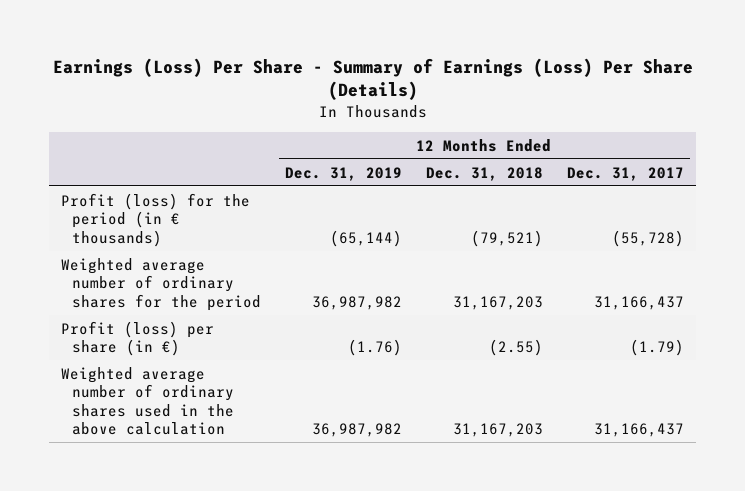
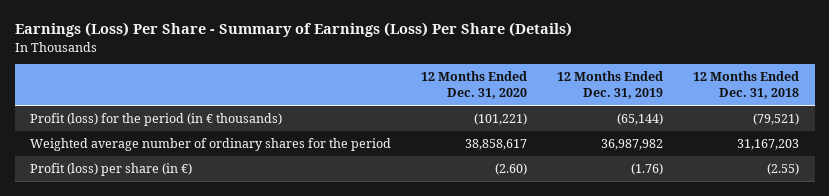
[566,166,684,181] Dec. 31, 2017 -> none
none -> [420,71,527,100] 12 Months Ended Dec. 31, 2020
[61,366,234,436] Weighted average number of ordinary shares used in the above calculation -> none

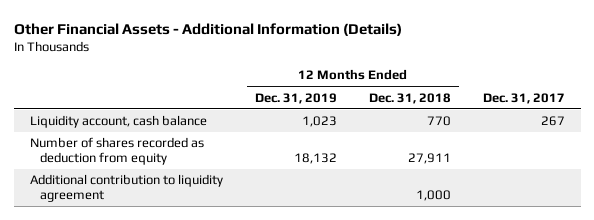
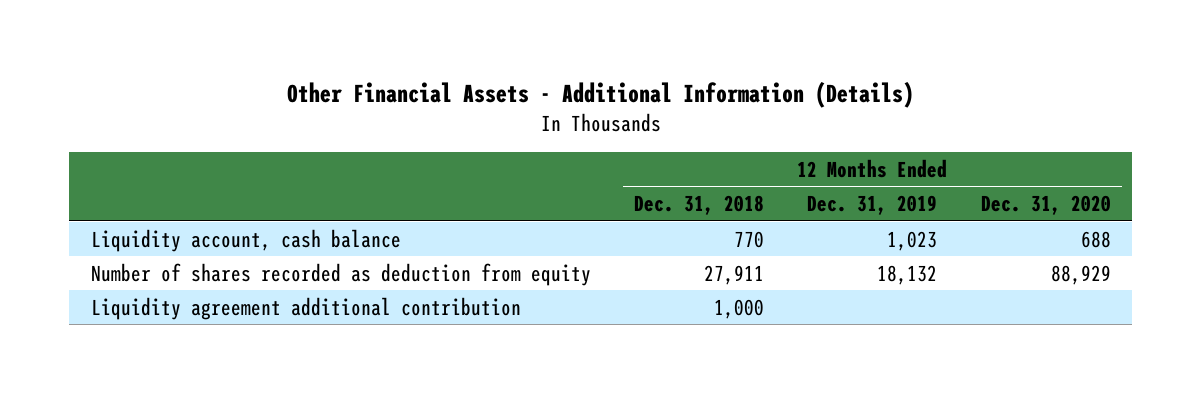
[482,92,565,104] Dec. 31, 2017 -> none
none -> [980,194,1111,215] Dec. 31, 2020
[29,174,223,203] Additional contribution to liquidity agreement -> [90,296,521,320] Liquidity agreement additional contribution

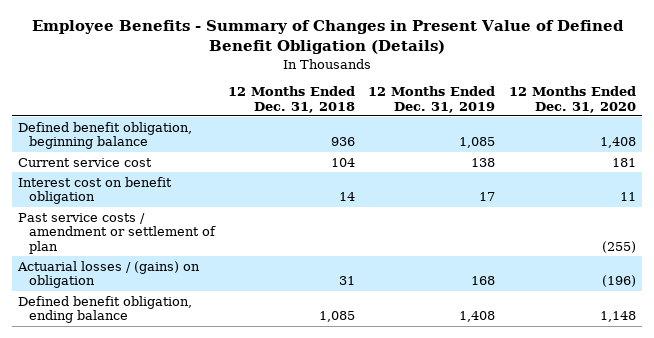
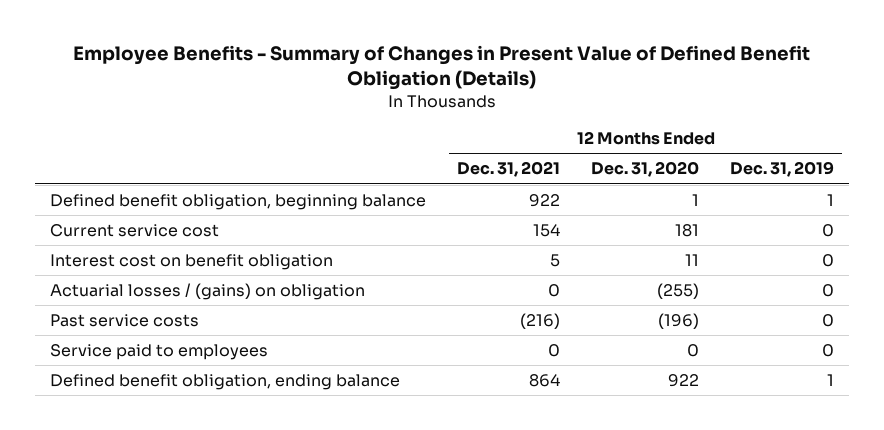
[228,85,356,113] 12 Months Ended Dec. 31, 2018 -> none
none -> [457,161,561,178] Dec. 31, 2021
[18,212,217,255] Past service costs / amendment or settlement of plan -> none
[459,137,496,149] 1,085 -> [826,194,834,207] 1
[599,137,636,149] 1,408 -> [692,194,700,207] 1
[471,157,496,167] 138 -> [821,224,834,238] 0
[479,192,496,202] 17 -> [821,254,834,268] 0
[471,276,496,286] 168 -> [821,284,834,298] 0
[601,275,636,288] (196) -> [657,283,700,300] (255)
none -> [50,314,200,328] Past service costs
none -> [50,344,269,361] Service paid to employees
[459,311,496,323] 1,408 -> [826,374,834,387] 1
[599,311,636,323] 1,148 -> [668,374,700,388] 922

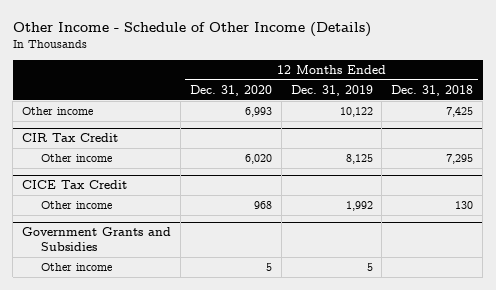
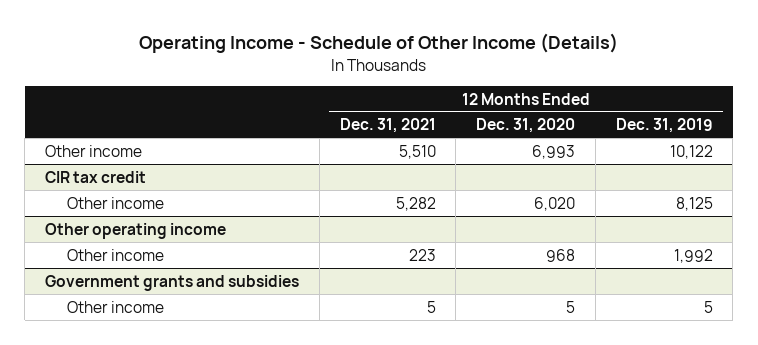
[12,21,371,37] Other Income - Schedule of Other Income (Details) -> [138,33,618,54] Operating Income - Schedule of Other Income (Details)
[391,84,474,96] Dec. 31, 2018 -> none
none -> [339,118,436,134] Dec. 31, 2021
[22,133,119,143] CIR Tax Credit -> [45,170,147,183] CIR tax credit
[22,180,128,190] CICE Tax Credit -> none
none -> [45,222,227,239] Other operating income
[22,227,172,251] Government Grants and Subsidies -> [45,274,300,291] Government grants and subsidies

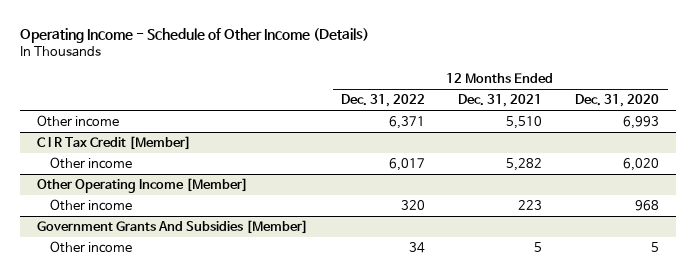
[615,118,713,134] Dec. 31, 2019 -> none
none -> [340,94,425,108] Dec. 31, 2022
[45,170,147,183] CIR tax credit -> [36,136,191,151] C I R Tax Credit [Member]
[45,222,227,239] Other operating income -> [36,178,248,194] Other Operating Income [Member]
[45,274,300,291] Government grants and subsidies -> [36,220,308,235] Government Grants And Subsidies [Member]

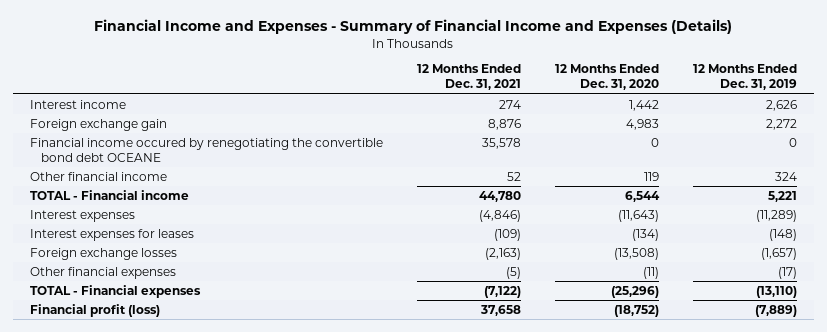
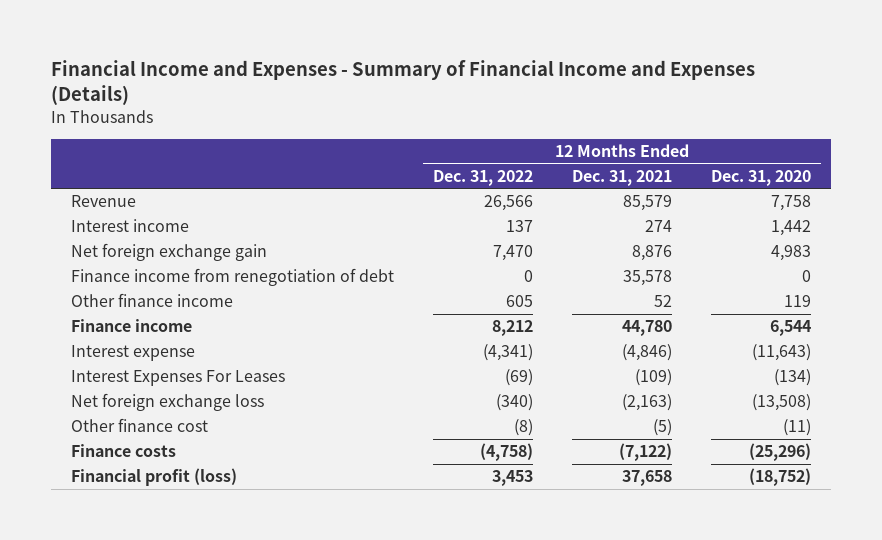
[692,64,797,91] 12 Months Ended Dec. 31, 2019 -> none
none -> [432,169,533,186] Dec. 31, 2022
none -> [70,195,136,208] Revenue
[29,118,167,131] Foreign exchange gain -> [70,243,267,262] Net foreign exchange gain
[29,137,383,162] Financial income occured by renegotiating the convertible bond debt OCEANE -> [70,268,394,287] Finance income from renegotiation of debt
[29,171,167,181] Other financial income -> [70,293,233,308] Other finance income
[29,189,189,200] TOTAL - Financial income -> [70,319,192,333] Finance income
[29,209,135,222] Interest expenses -> [70,345,195,362] Interest expense
[29,228,194,241] Interest expenses for leases -> [70,370,285,387] Interest Expenses For Leases
[29,247,177,260] Foreign exchange losses -> [70,393,264,412] Net foreign exchange loss
[29,266,176,279] Other financial expenses -> [70,418,208,433] Other finance cost
[29,284,201,298] TOTAL - Financial expenses -> [70,444,176,458] Finance costs

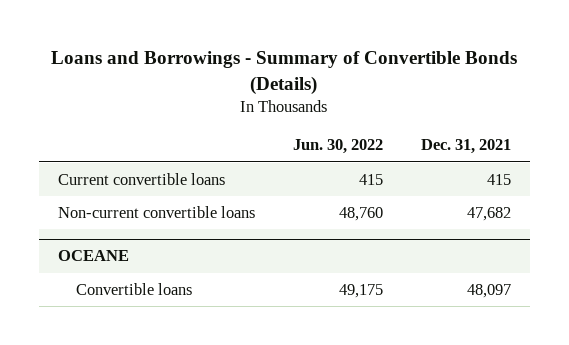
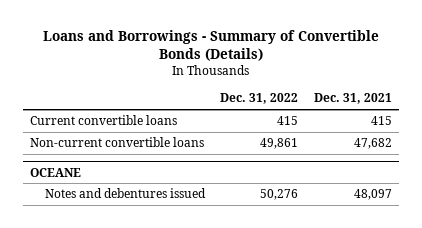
[292,139,383,155] Jun. 30, 2022 -> none
none -> [220,93,299,105] Dec. 31, 2022
[75,282,192,295] Convertible loans -> [45,188,207,199] Notes and debentures issued

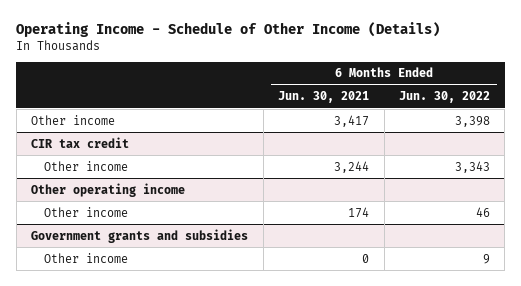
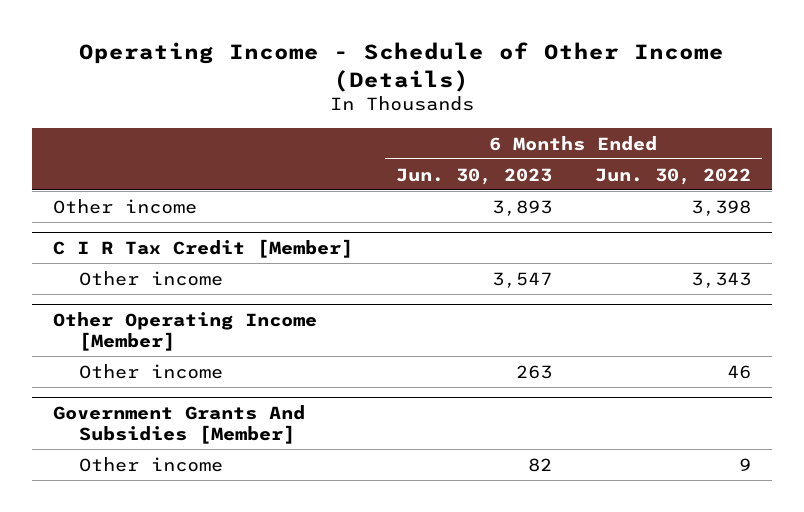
[278,91,370,104] Jun. 30, 2021 -> none
none -> [396,167,553,185] Jun. 30, 2023
[31,136,130,148] CIR tax credit -> [53,239,354,259] C I R Tax Credit [Member]
[31,182,186,197] Other operating income -> [53,312,318,352] Other Operating Income [Member]
[31,228,249,243] Government grants and subsidies -> [53,405,306,445] Government Grants And Subsidies [Member]

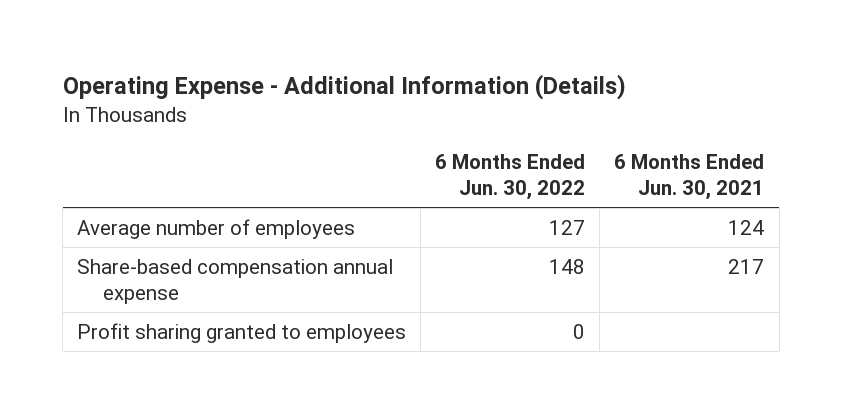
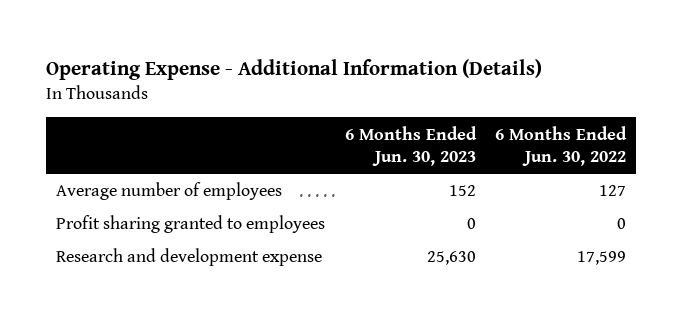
[614,153,765,201] 6 Months Ended Jun. 30, 2021 -> none
none -> [344,125,477,167] 6 Months Ended Jun. 30, 2023
[77,258,394,305] Share-based compensation annual expense -> none
none -> [56,248,323,267] Research and development expense

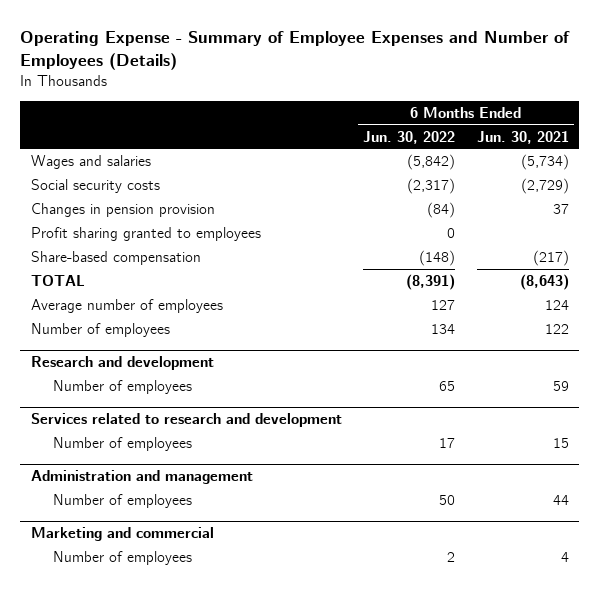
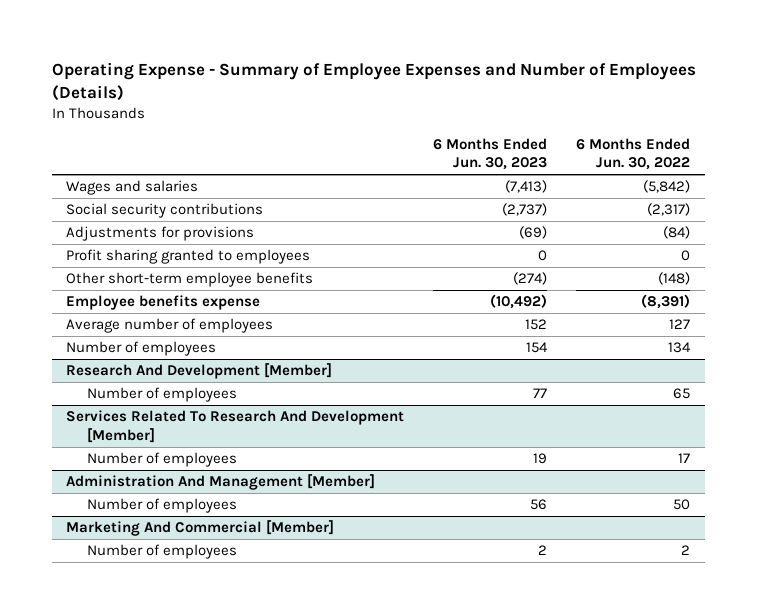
[476,130,569,144] Jun. 30, 2021 -> none
none -> [433,137,548,171] 6 Months Ended Jun. 30, 2023
[30,179,160,194] Social security costs -> [66,203,264,219] Social security contributions
[30,203,215,218] Changes in pension provision -> [66,226,255,242] Adjustments for provisions
[30,251,201,266] Share-based compensation -> [66,272,314,288] Other short-term employee benefits
[30,275,85,287] TOTAL -> [66,295,261,311] Employee benefits expense
[30,356,214,371] Research and development -> [66,363,333,380] Research And Development [Member]
[30,413,342,428] Services related to research and development -> [66,410,405,443] Services Related To Research And Development [Member]
[30,470,253,485] Administration and management -> [66,474,376,491] Administration And Management [Member]
[30,527,214,542] Marketing and commercial -> [66,520,335,537] Marketing And Commercial [Member]

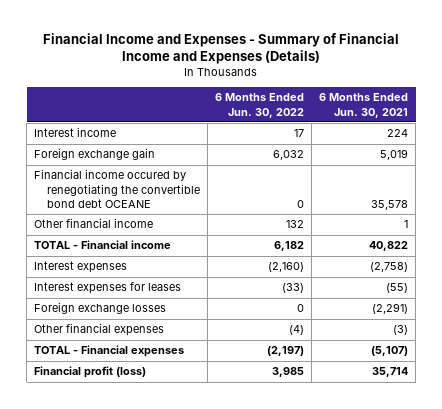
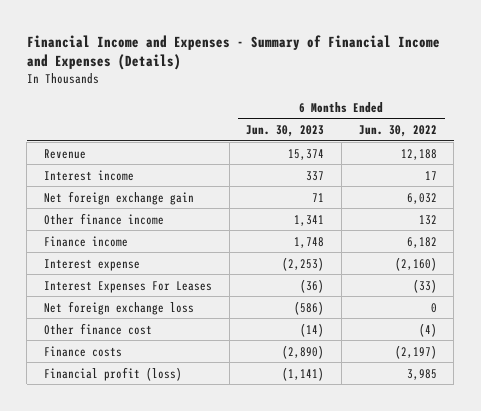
[319,93,409,118] 6 Months Ended Jun. 30, 2021 -> none
none -> [246,124,325,137] Jun. 30, 2023
none -> [44,148,87,159] Revenue
[34,169,201,208] Financial income occured by renegotiating the convertible bond debt OCEANE -> none
[34,148,156,161] Foreign exchange gain -> [44,190,195,205] Net foreign exchange gain
[34,218,154,229] Other financial income -> [44,212,165,225] Other finance income
[34,240,172,250] TOTAL - Financial income -> [44,235,129,247] Finance income
[34,261,128,274] Interest expenses -> [44,258,141,271] Interest expense
[34,282,182,295] Interest expenses for leases -> [44,280,213,293] Interest Expenses For Leases
[34,302,167,315] Foreign exchange losses -> [44,300,195,315] Net foreign exchange loss
[34,323,165,337] Other financial expenses -> [44,322,153,335] Other finance cost
[34,345,185,358] TOTAL - Financial expenses -> [44,345,123,357] Finance costs

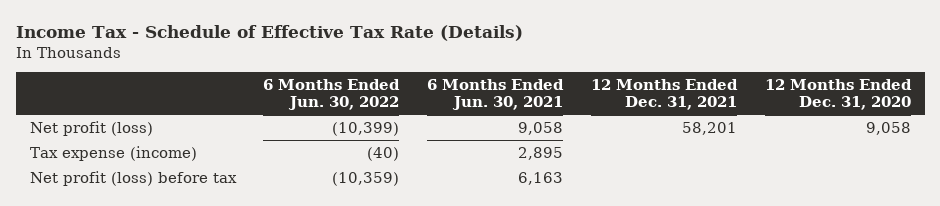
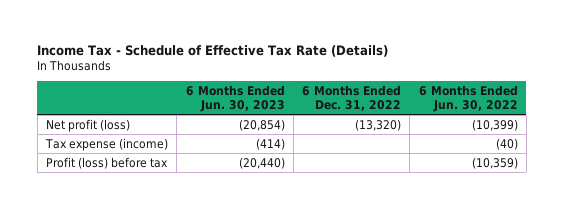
[427,79,565,111] 6 Months Ended Jun. 30, 2021 -> none
[591,79,739,111] 12 Months Ended Dec. 31, 2021 -> none
[764,79,912,111] 12 Months Ended Dec. 31, 2020 -> none
none -> [185,84,285,112] 6 Months Ended Jun. 30, 2023
none -> [302,84,402,111] 6 Months Ended Dec. 31, 2022
[29,170,237,186] Net profit (loss) before tax -> [46,156,169,169] Profit (loss) before tax

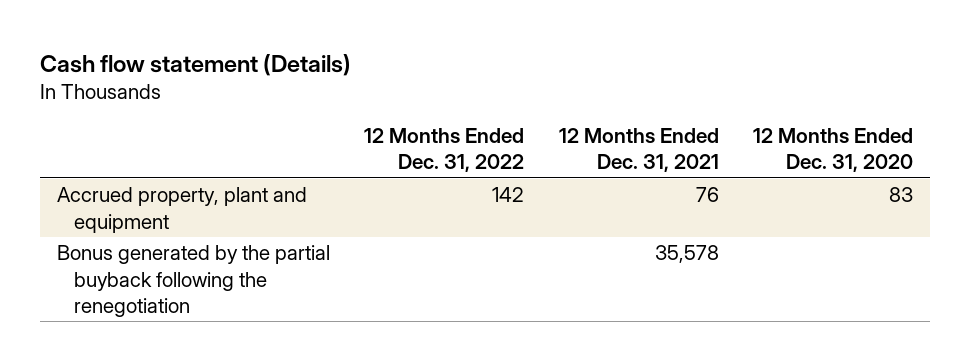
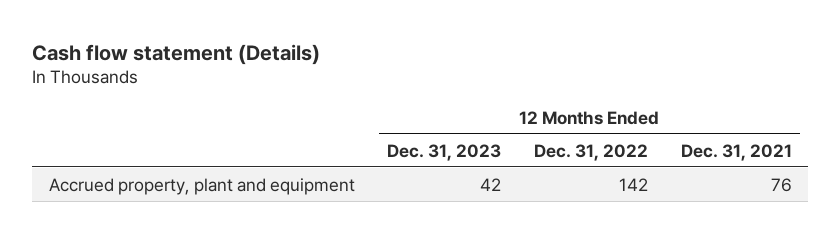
[752,127,913,173] 12 Months Ended Dec. 31, 2020 -> none
none -> [387,143,502,161] Dec. 31, 2023
[57,245,331,317] Bonus generated by the partial buyback following the renegotiation -> none

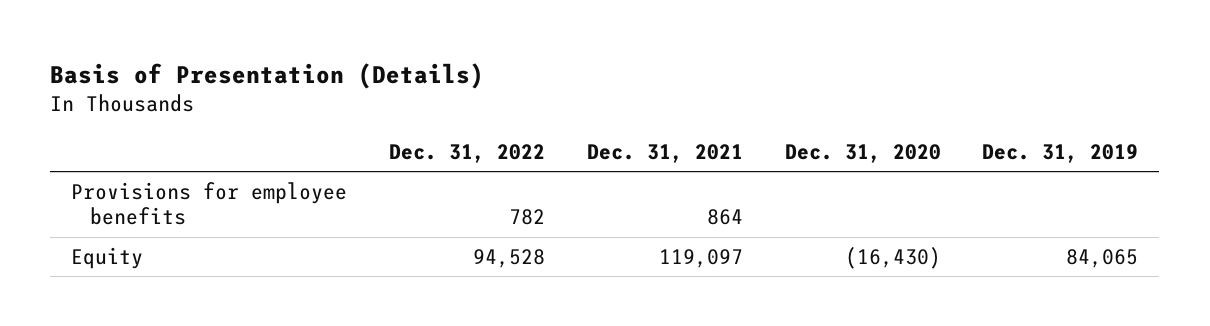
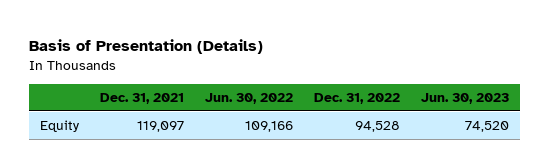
[784,143,941,163] Dec. 31, 2020 -> none
[982,143,1139,163] Dec. 31, 2019 -> none
none -> [205,93,294,105] Jun. 30, 2022
none -> [421,93,510,105] Jun. 30, 2023
[71,181,348,226] Provisions for employee benefits -> none

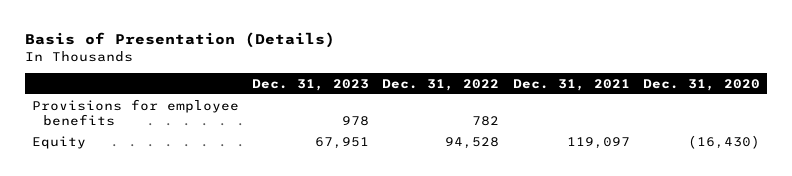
[205,93,294,105] Jun. 30, 2022 -> none
[421,93,510,105] Jun. 30, 2023 -> none
none -> [251,78,369,91] Dec. 31, 2023
none -> [642,78,760,91] Dec. 31, 2020
none -> [31,98,239,126] Provisions for employee benefits

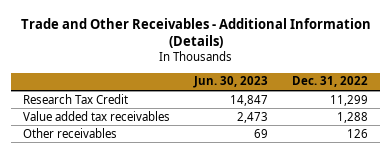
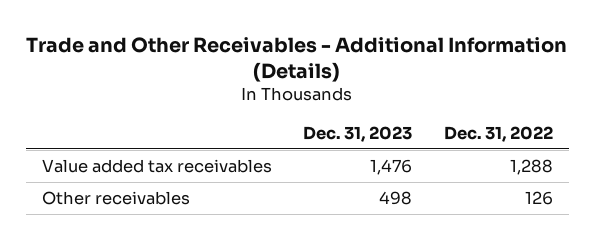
[193,76,269,89] Jun. 30, 2023 -> none
none -> [303,126,413,143] Dec. 31, 2023
[23,93,129,104] Research Tax Credit -> none

